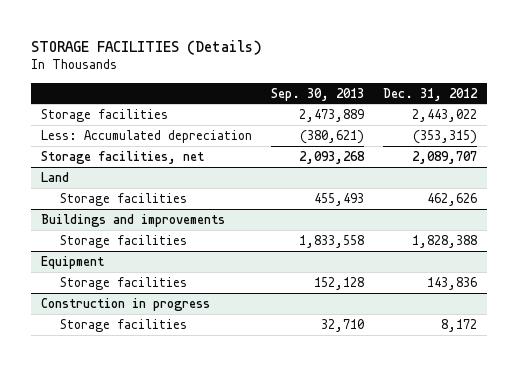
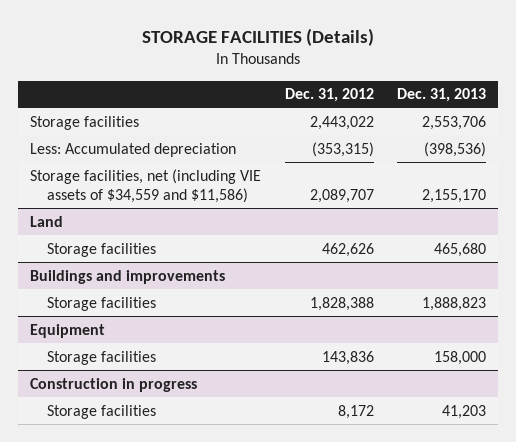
[271,87,365,101] Sep. 30, 2013 -> none
none -> [397,88,487,103] Dec. 31, 2013
[40,150,204,164] Storage facilities, net -> [29,168,261,203] Storage facilities, net (including VIE assets of $34,559 and $11,586)

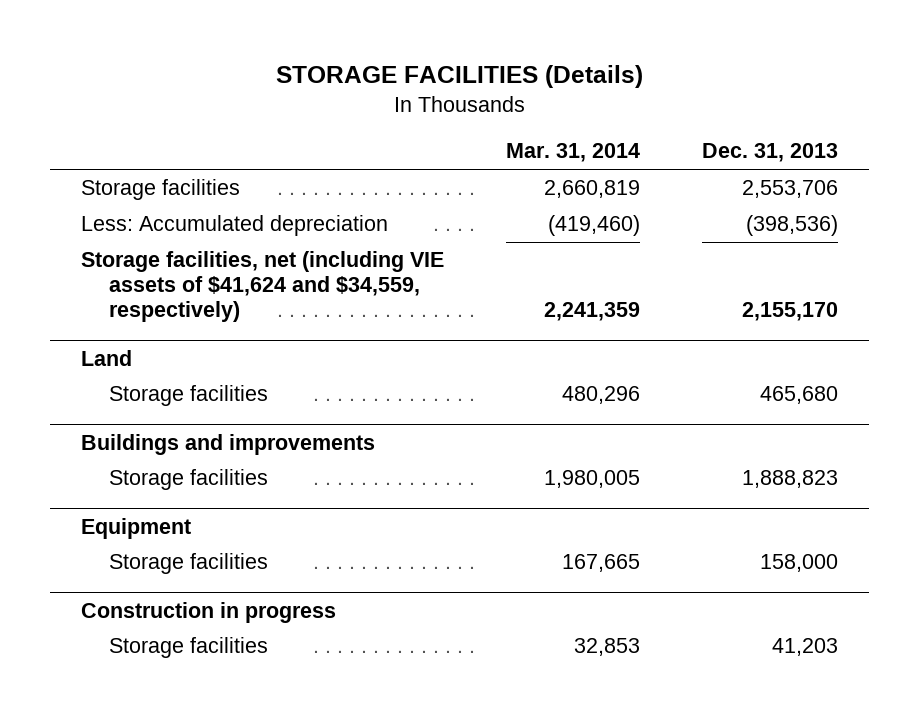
[284,88,374,103] Dec. 31, 2012 -> none
none -> [506,143,641,163] Mar. 31, 2014
[29,168,261,203] Storage facilities, net (including VIE assets of $34,559 and $11,586) -> [81,251,445,323] Storage facilities, net (including VIE assets of $41,624 and $34,559, respectively)

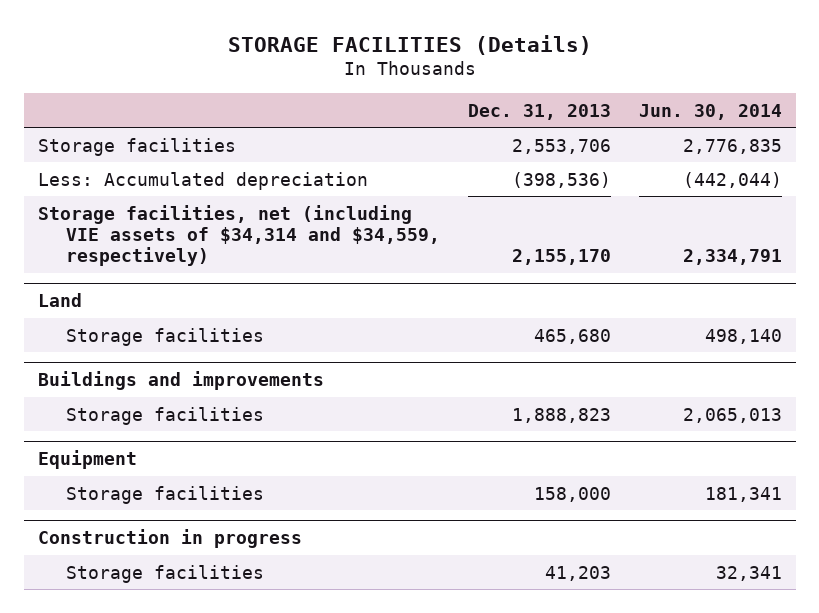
[506,143,641,163] Mar. 31, 2014 -> none
none -> [638,103,782,120] Jun. 30, 2014
[81,251,445,323] Storage facilities, net (including VIE assets of $41,624 and $34,559, respectively) -> [37,204,440,267] Storage facilities, net (including VIE assets of $34,314 and $34,559, respectively)

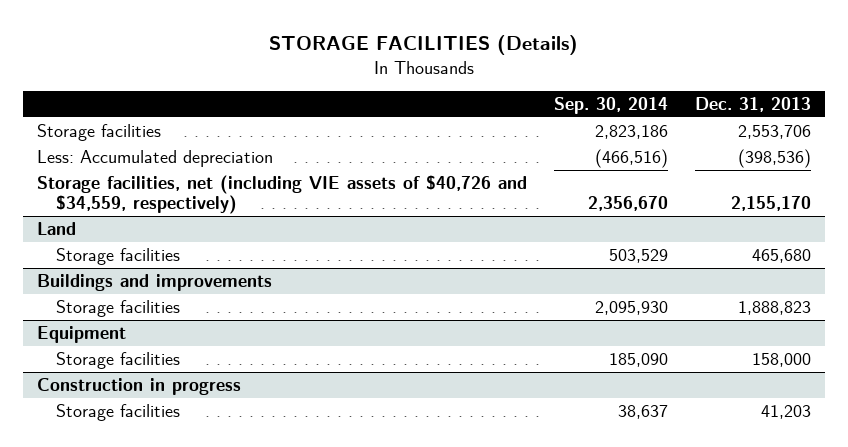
[638,103,782,120] Jun. 30, 2014 -> none
none -> [553,96,668,114] Sep. 30, 2014
[37,204,440,267] Storage facilities, net (including VIE assets of $34,314 and $34,559, respectively) -> [36,174,527,214] Storage facilities, net (including VIE assets of $40,726 and $34,559, respectively)

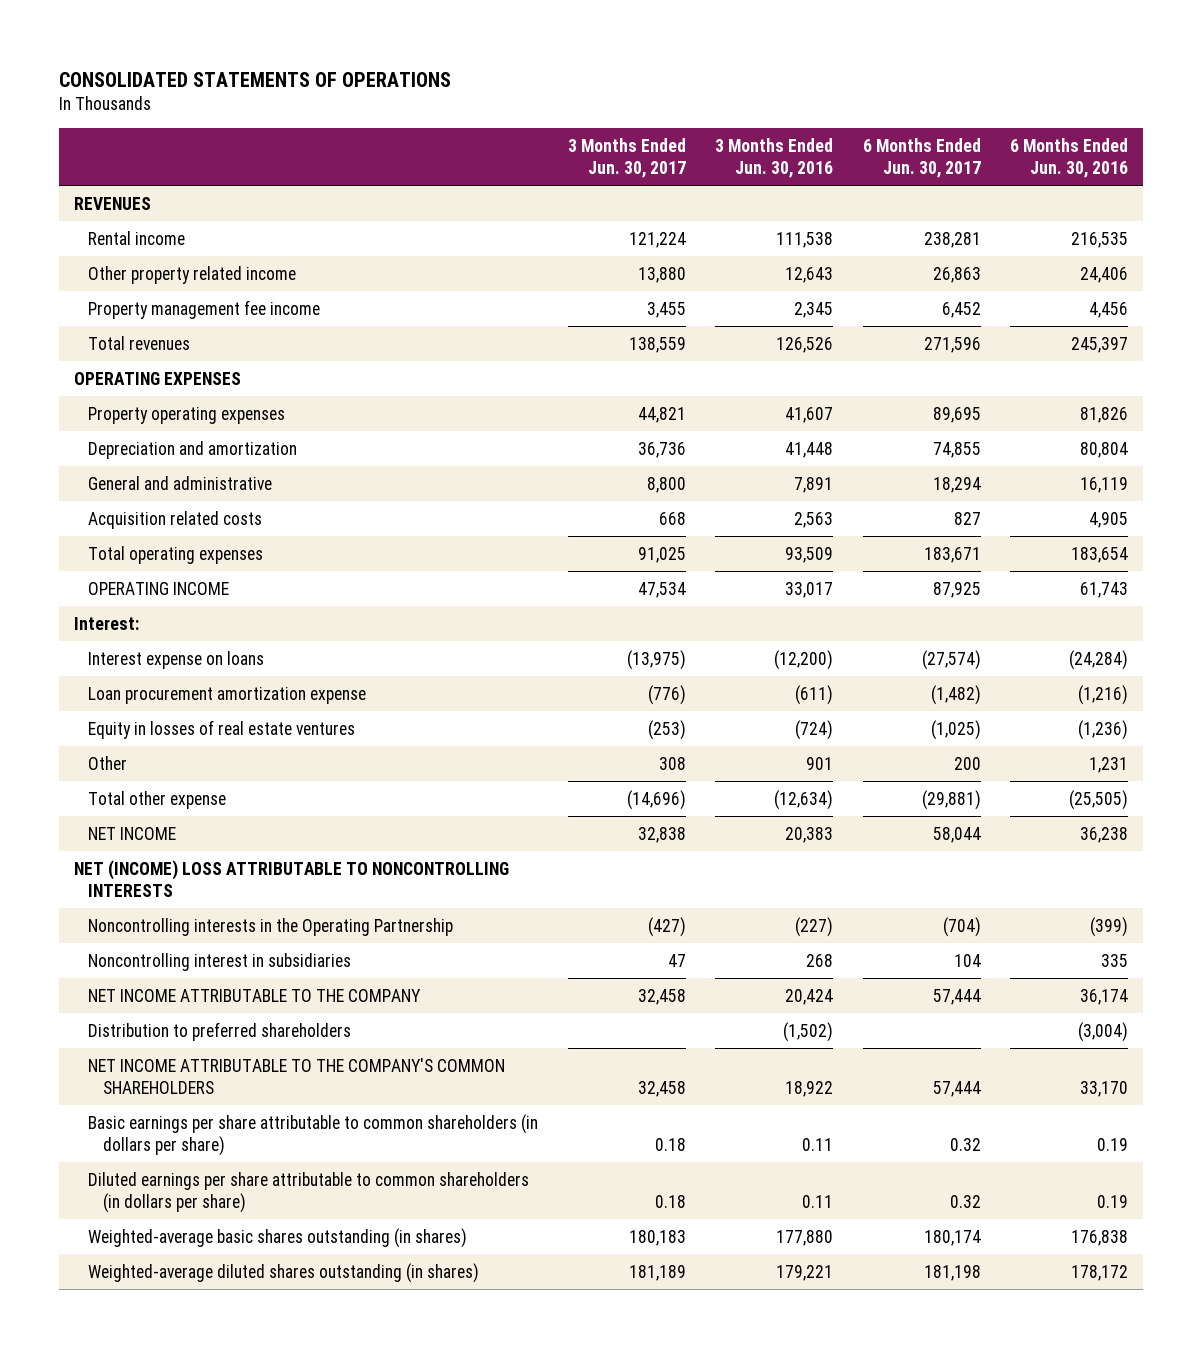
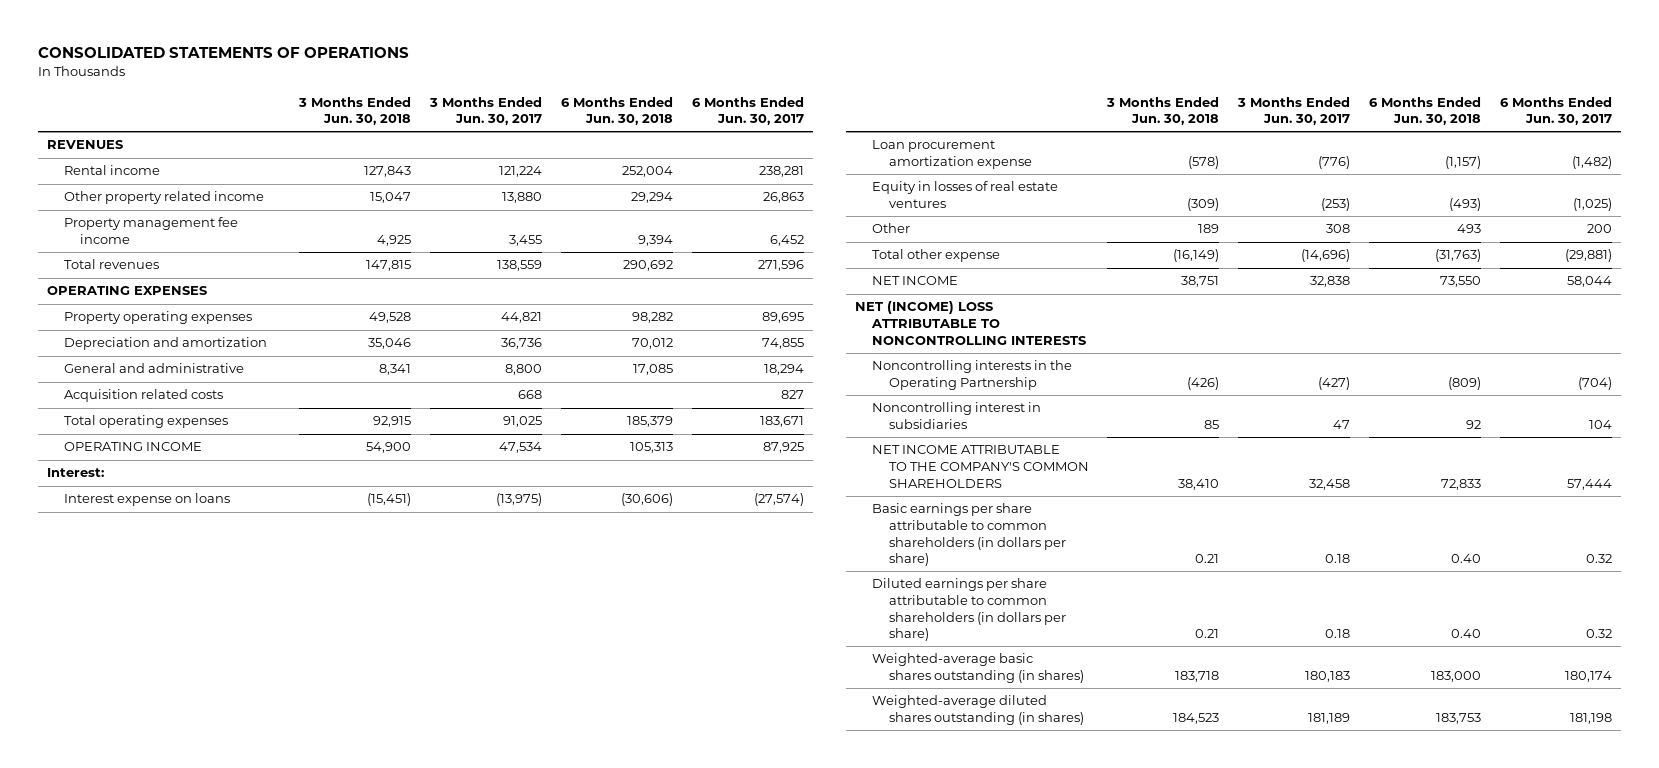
[715,137,834,178] 3 Months Ended Jun. 30, 2016 -> none
[1010,137,1129,178] 6 Months Ended Jun. 30, 2016 -> none
none -> [298,96,412,126] 3 Months Ended Jun. 30, 2018
none -> [560,96,673,126] 6 Months Ended Jun. 30, 2018
[88,988,422,1002] NET INCOME ATTRIBUTABLE TO THE COMPANY -> none
[88,1021,352,1041] Distribution to preferred shareholders -> none

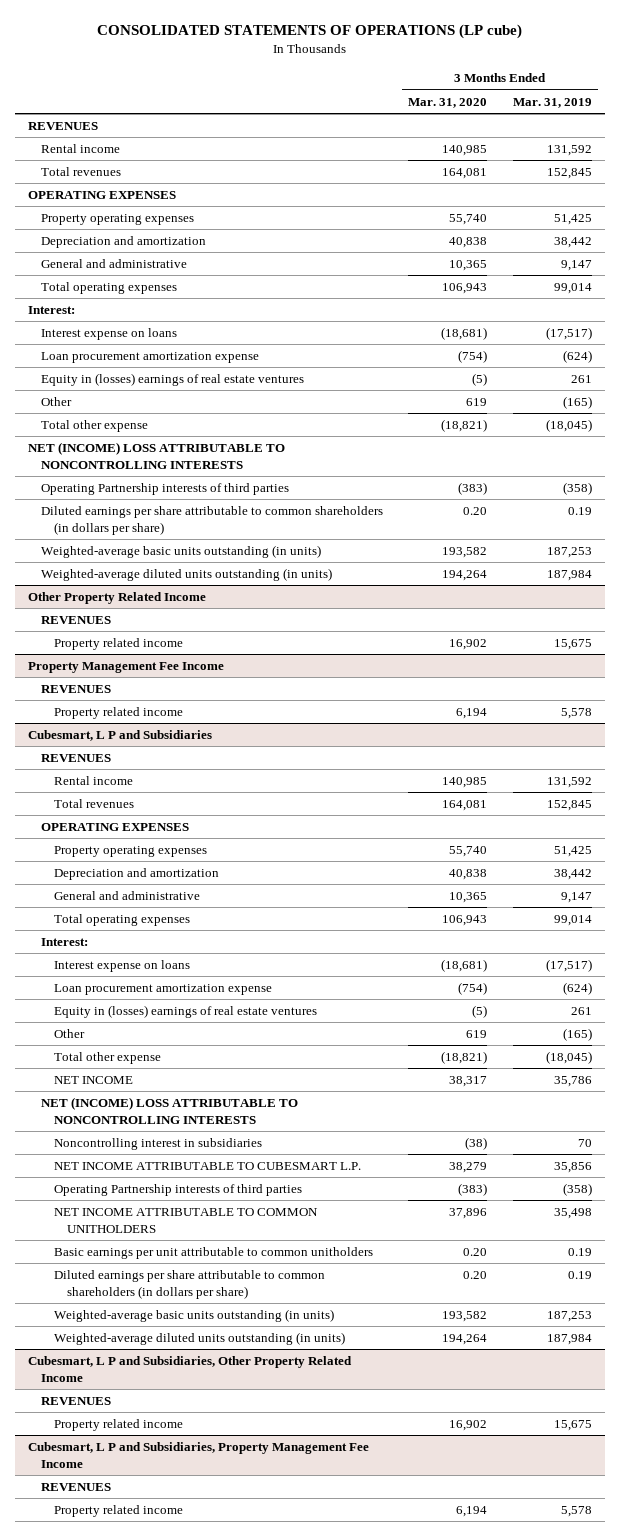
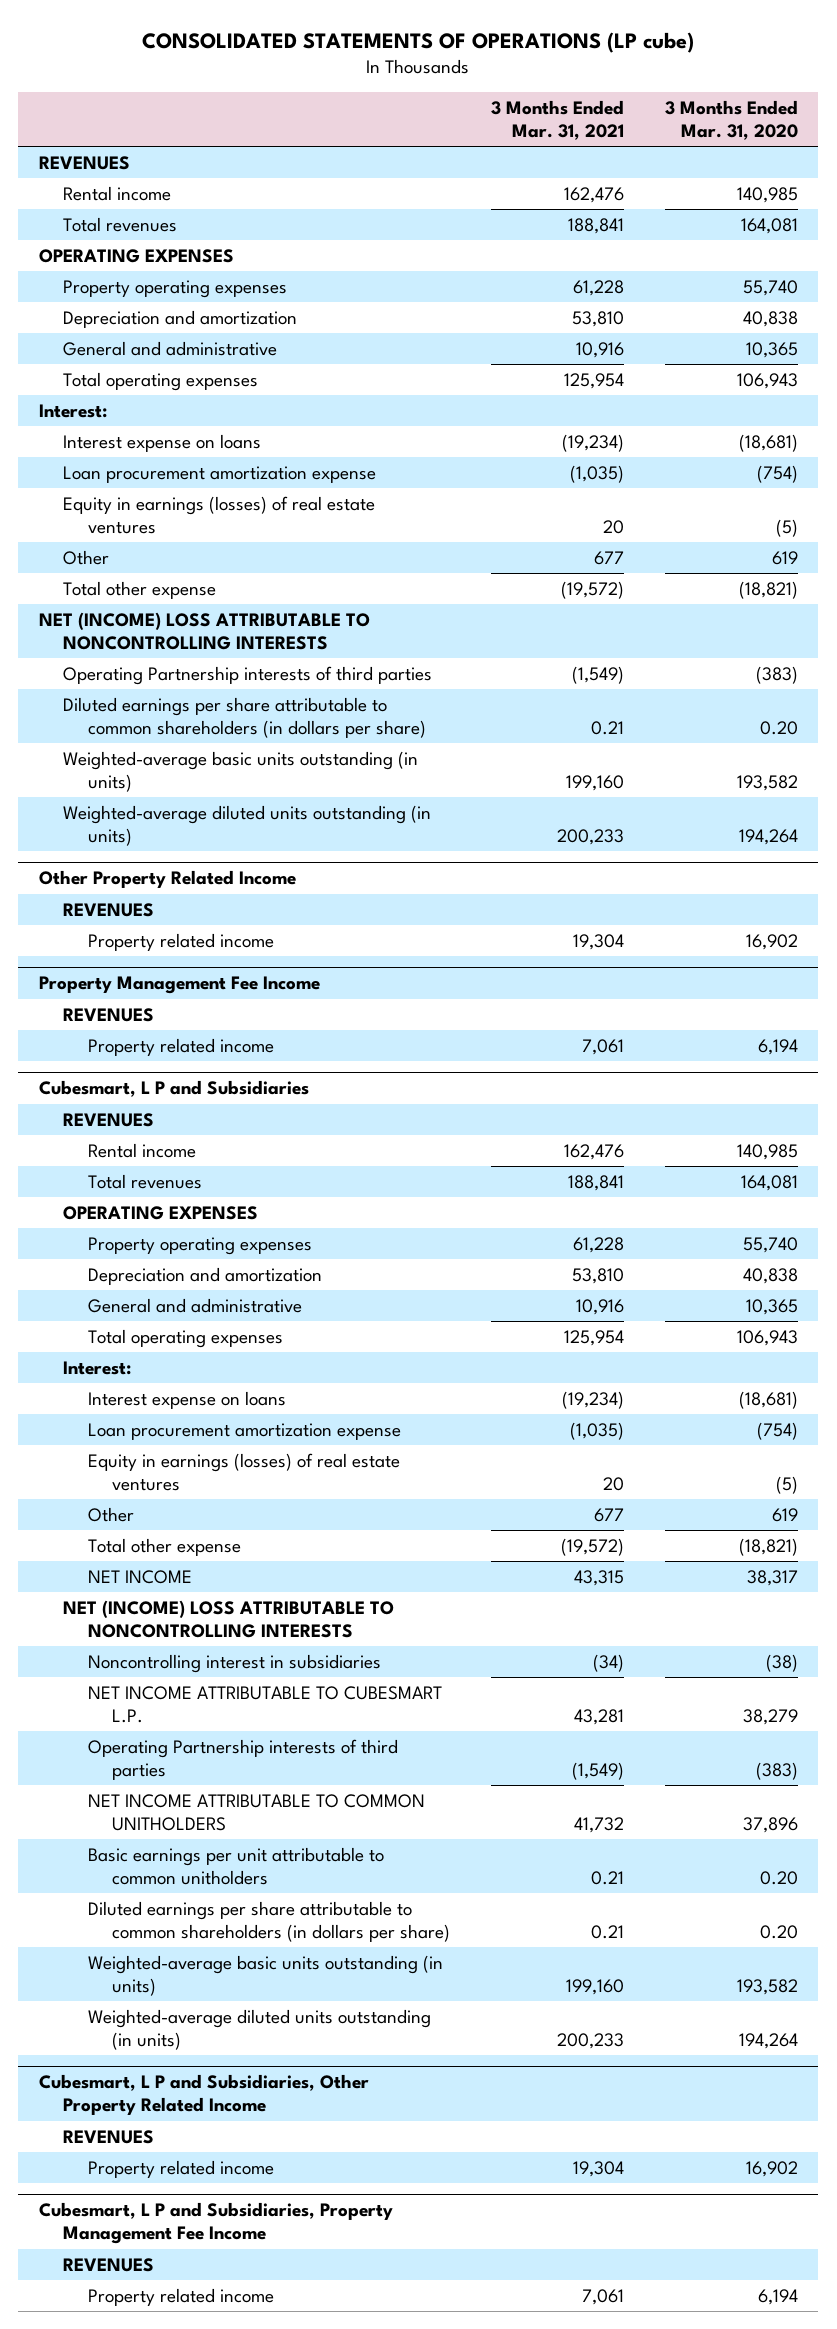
[512,97,592,108] Mar. 31, 2019 -> none
none -> [491,100,625,141] 3 Months Ended Mar. 31, 2021
[40,372,304,386] Equity in (losses) earnings of real estate ventures -> [63,495,376,534] Equity in earnings (losses) of real estate ventures
[54,1004,318,1018] Equity in (losses) earnings of real estate ventures -> [87,1452,400,1491] Equity in earnings (losses) of real estate ventures

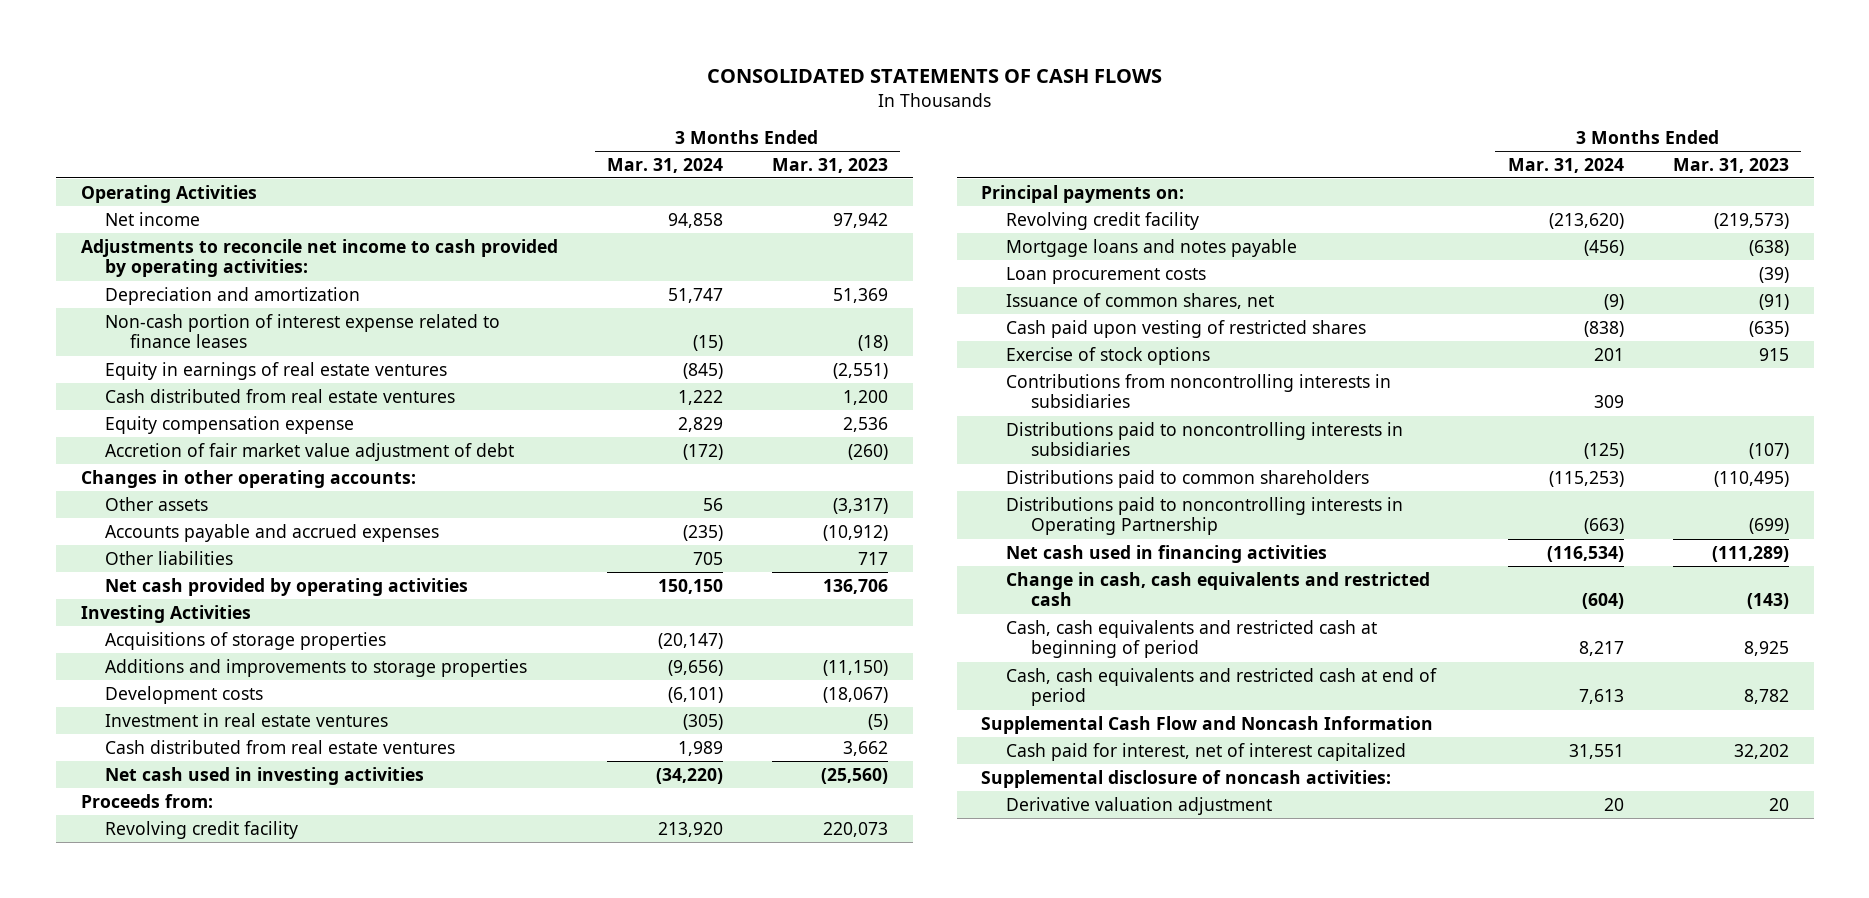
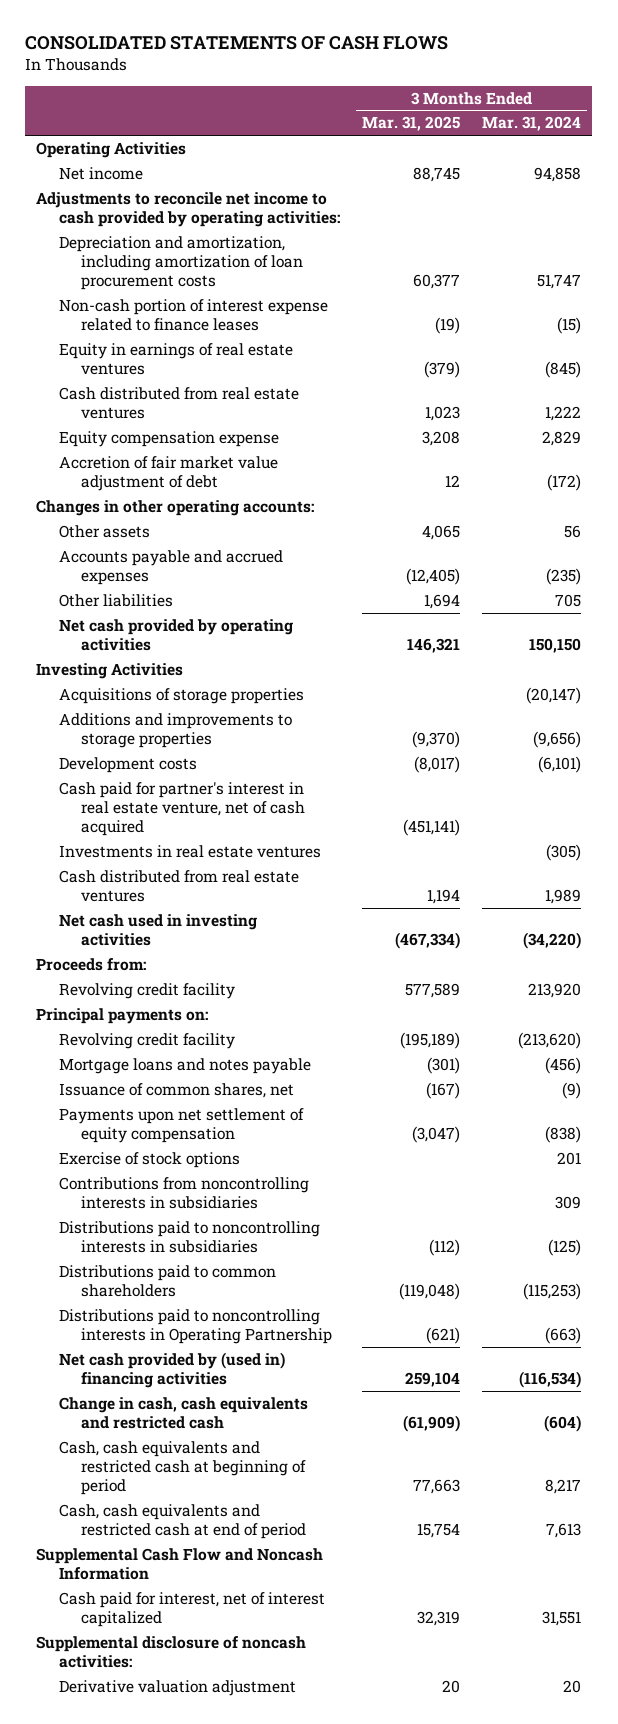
[772,157,889,173] Mar. 31, 2023 -> none
none -> [361,116,460,132] Mar. 31, 2025
[105,286,361,305] Depreciation and amortization -> [58,235,303,290] Depreciation and amortization, including amortization of loan procurement costs
none -> [58,781,305,836] Cash paid for partner's interest in real estate venture, net of cash acquired
[105,712,389,727] Investment in real estate ventures -> [58,844,321,858] Investments in real estate ventures
[1005,266,1206,284] Loan procurement costs -> none
[1005,319,1366,338] Cash paid upon vesting of restricted shares -> [58,1107,304,1143] Payments upon net settlement of equity compensation
[1005,544,1327,563] Net cash used in financing activities -> [58,1351,285,1388] Net cash provided by (used in) financing activities

